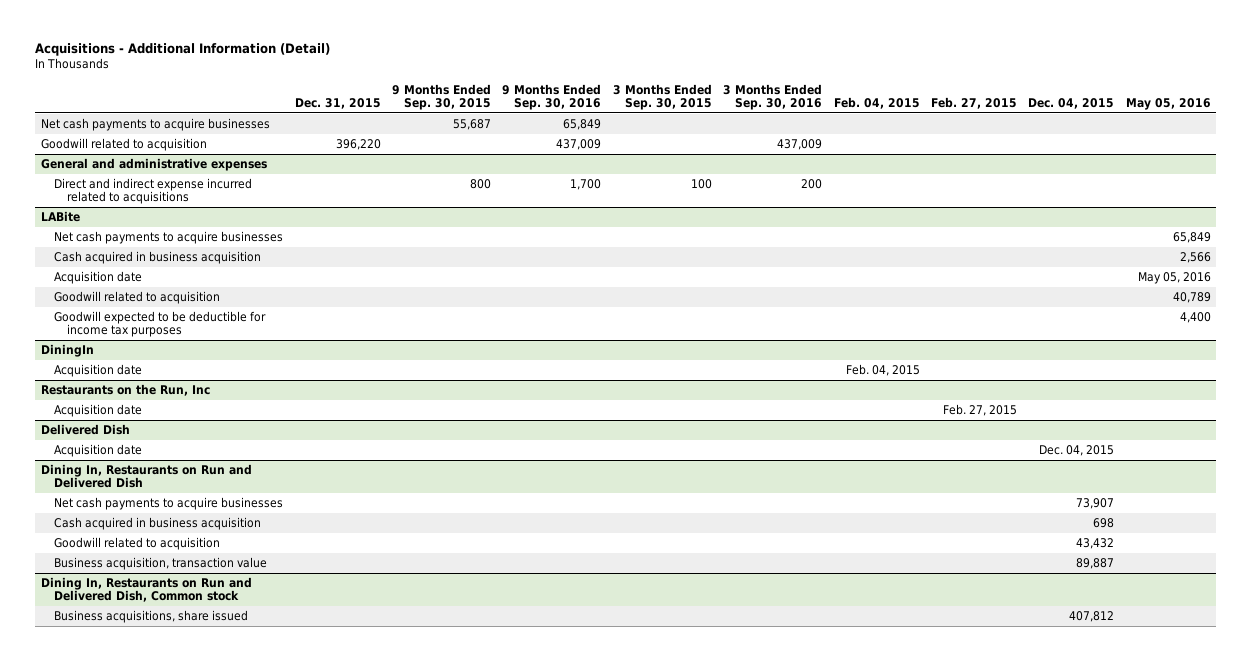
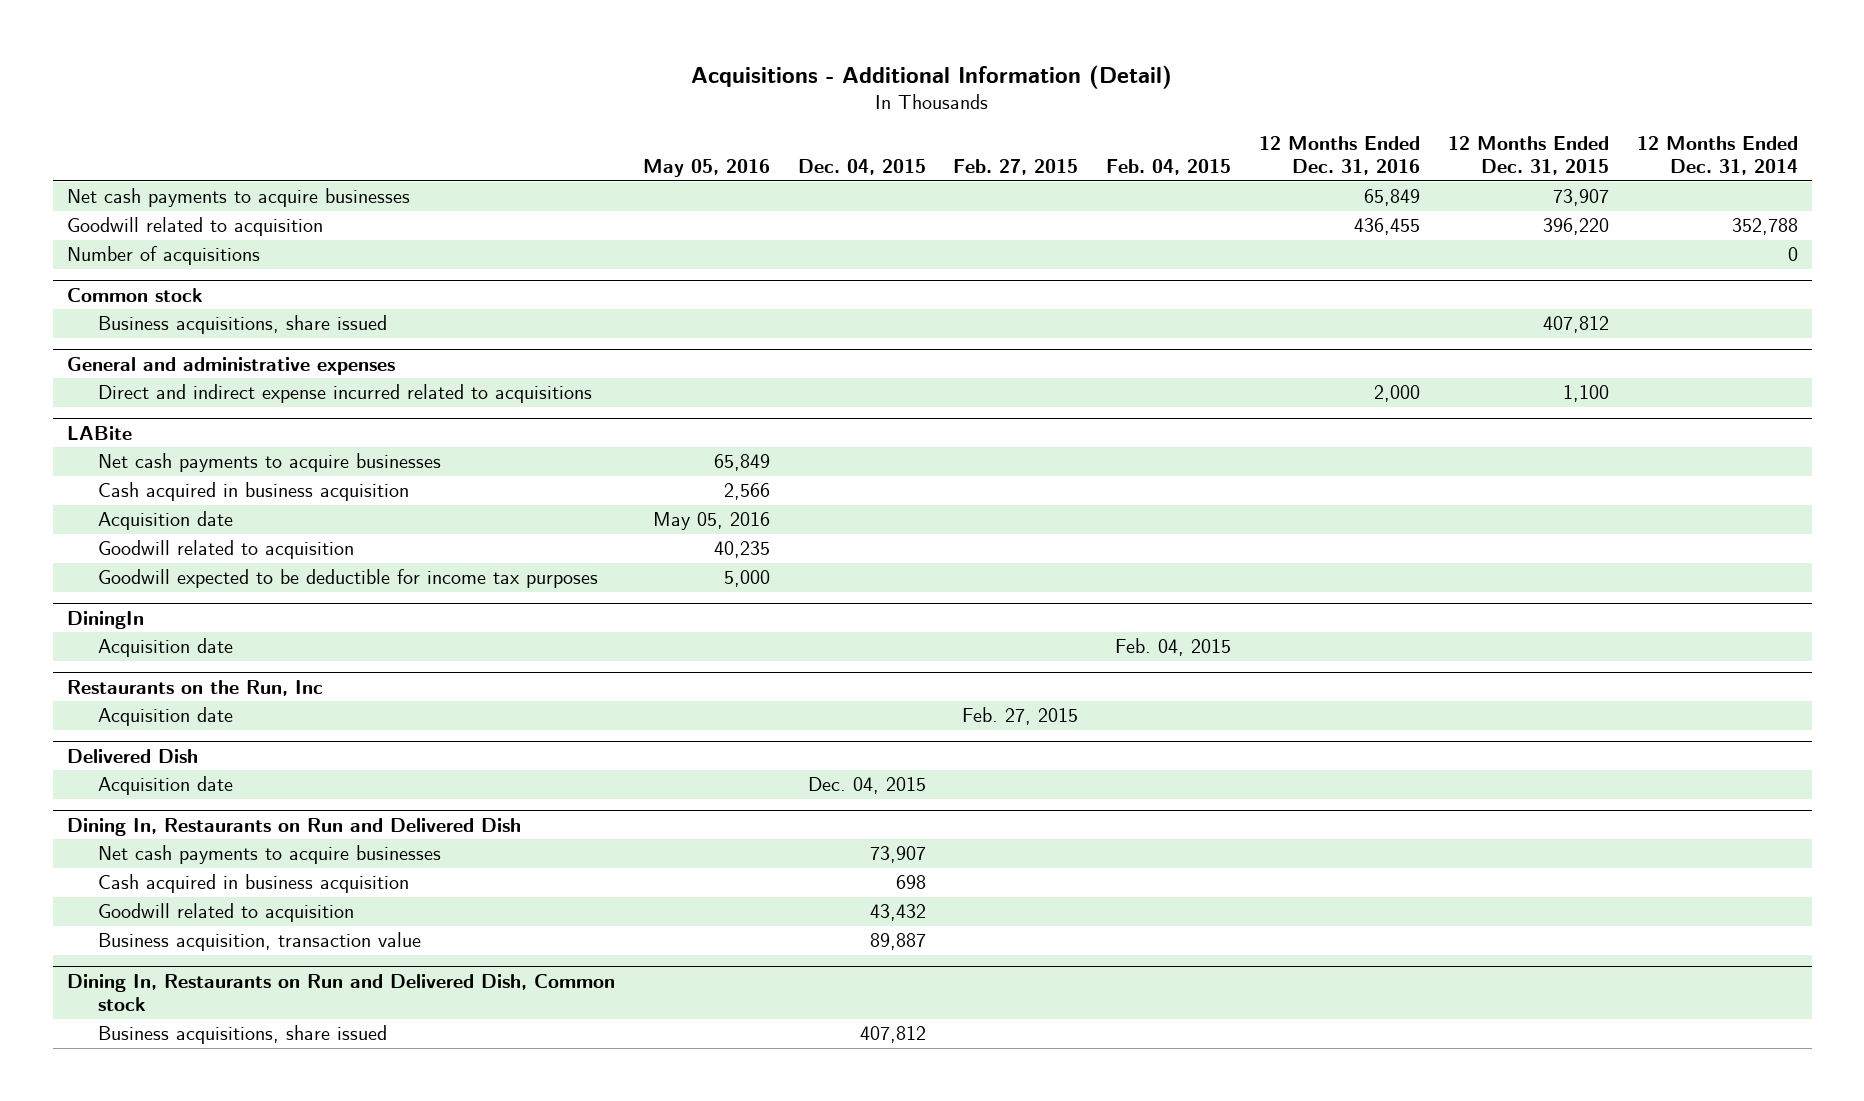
[294,98,381,110] Dec. 31, 2015 -> none
[392,83,492,111] 9 Months Ended Sep. 30, 2015 -> none
[502,83,602,111] 9 Months Ended Sep. 30, 2016 -> none
[612,83,712,111] 3 Months Ended Sep. 30, 2015 -> none
[723,83,823,111] 3 Months Ended Sep. 30, 2016 -> none
none -> [1258,136,1420,176] 12 Months Ended Dec. 31, 2016
none -> [1447,136,1609,176] 12 Months Ended Dec. 31, 2015
none -> [1636,136,1798,176] 12 Months Ended Dec. 31, 2014
none -> [66,246,260,266] Number of acquisitions
none -> [66,287,203,302] Common stock
none -> [97,315,387,335] Business acquisitions, share issued
[1172,292,1211,304] 40,789 -> [713,541,770,559] 40,235
[1179,312,1211,324] 4,400 -> [723,570,770,588] 5,000

